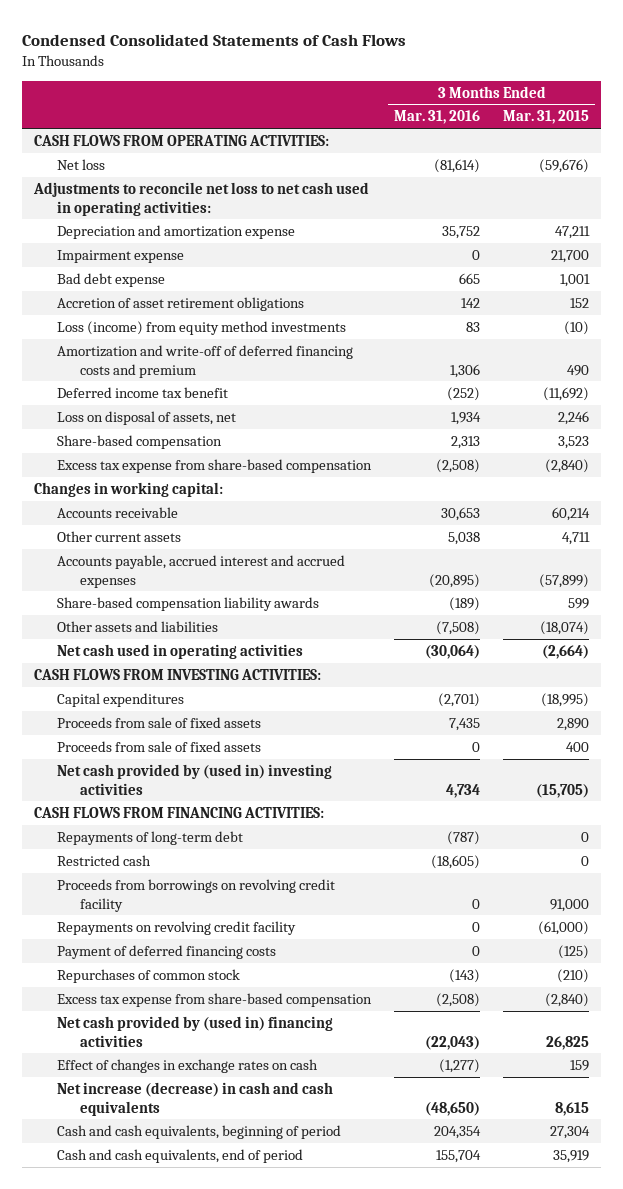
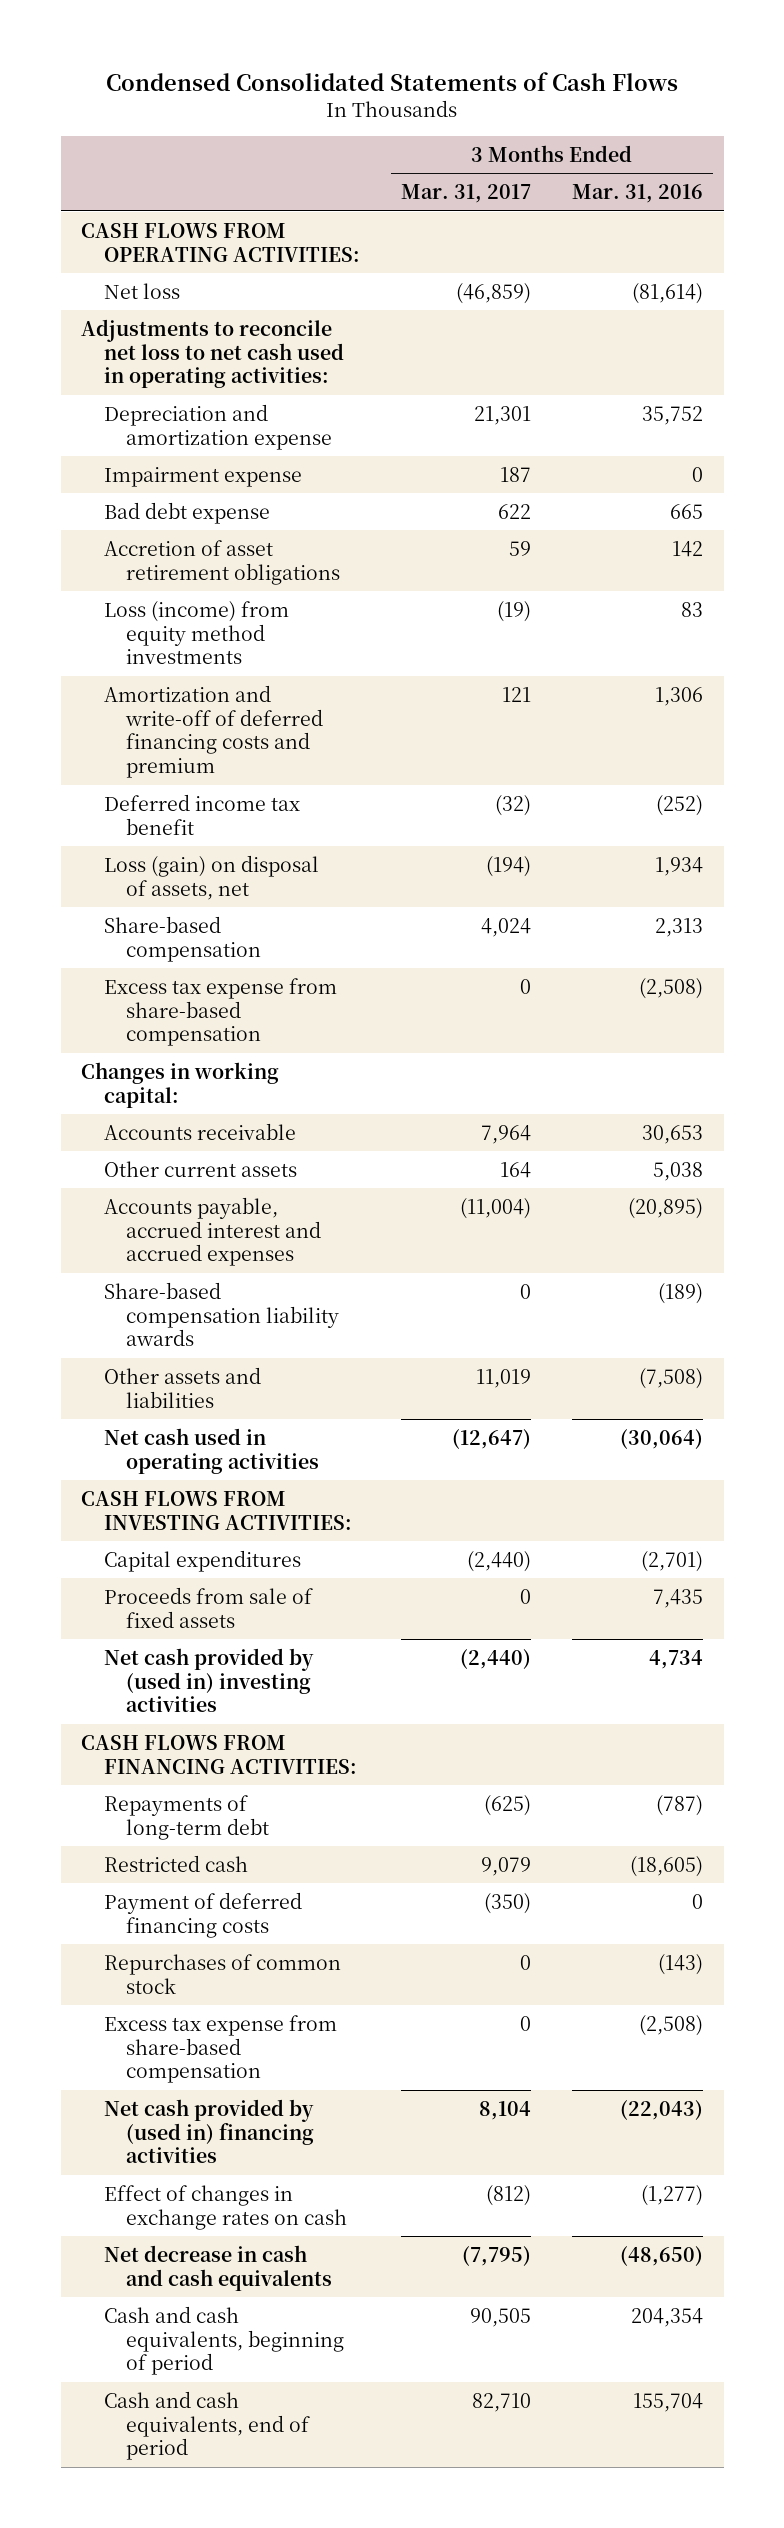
[503,110,590,125] Mar. 31, 2015 -> none
none -> [400,184,531,204] Mar. 31, 2017
[56,410,236,425] Loss on disposal of assets, net -> [103,854,319,900] Loss (gain) on disposal of assets, net
[56,740,261,752] Proceeds from sale of fixed assets -> none
[56,878,335,912] Proceeds from borrowings on revolving credit facility -> none
[56,920,296,935] Repayments on revolving credit facility -> none
[56,1081,333,1116] Net increase (decrease) in cash and cash equivalents -> [103,2244,333,2291] Net decrease in cash and cash equivalents

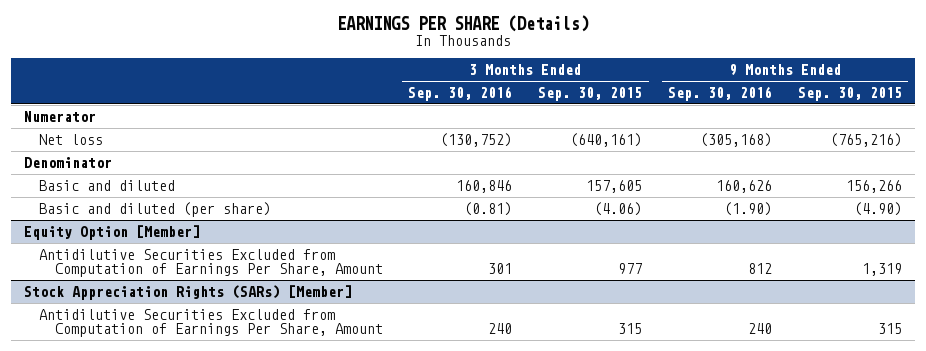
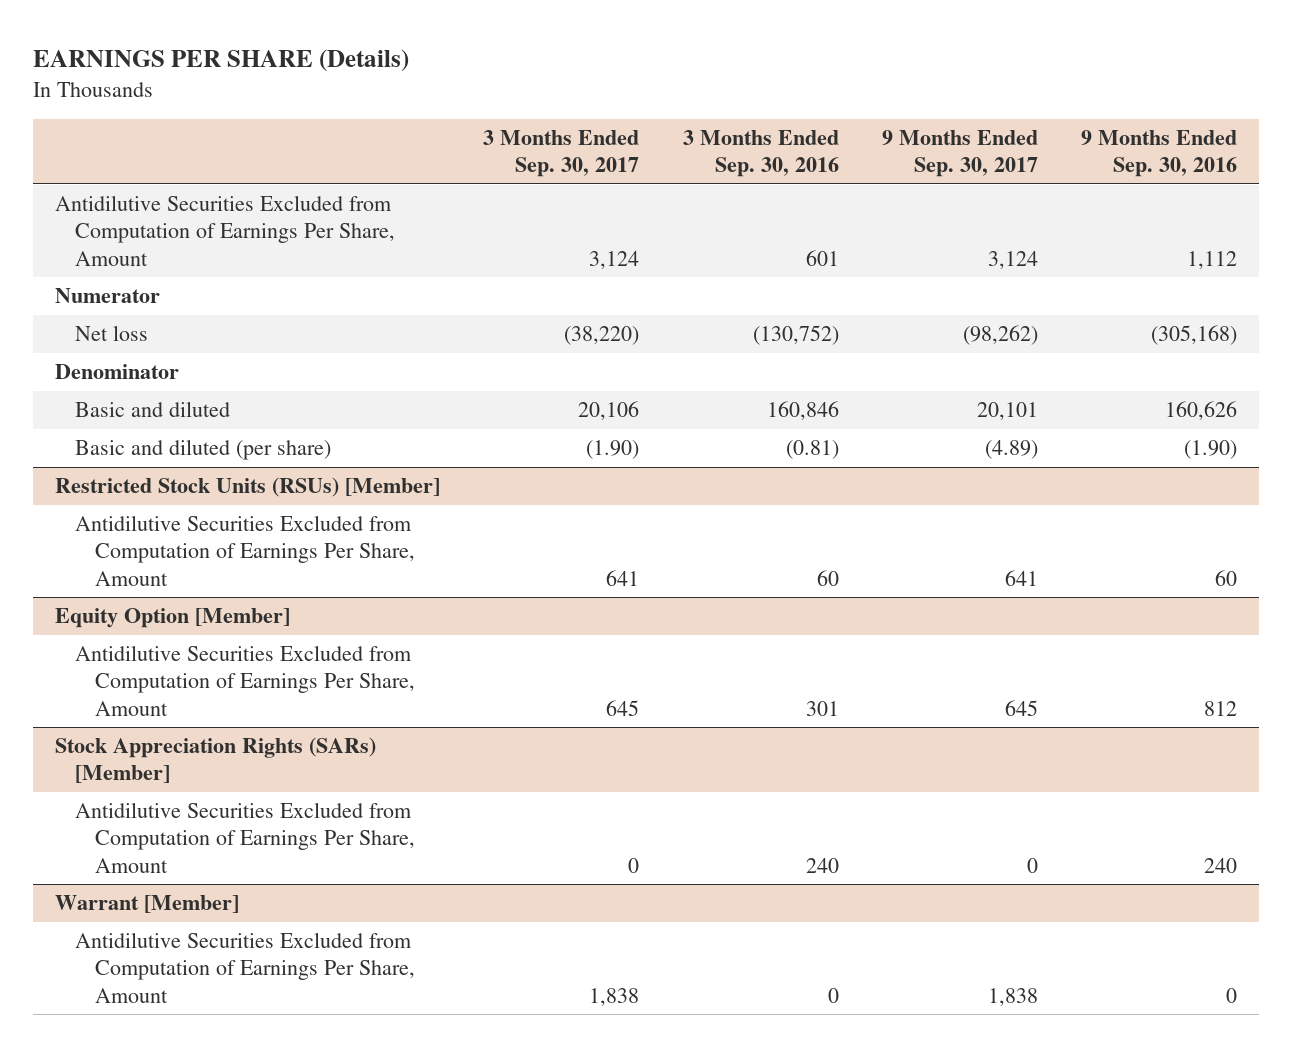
[538,87,643,102] Sep. 30, 2015 -> none
[798,87,903,102] Sep. 30, 2015 -> none
none -> [483,129,640,178] 3 Months Ended Sep. 30, 2017
none -> [882,129,1039,178] 9 Months Ended Sep. 30, 2017
none -> [55,194,395,266] Antidilutive Securities Excluded from Computation of Earnings Per Share, Amount
none -> [55,476,441,497] Restricted Stock Units (RSUs) [Member]
none -> [74,514,415,586] Antidilutive Securities Excluded from Computation of Earnings Per Share, Amount
none -> [55,894,240,913] Warrant [Member]
none -> [74,931,415,1003] Antidilutive Securities Excluded from Computation of Earnings Per Share, Amount

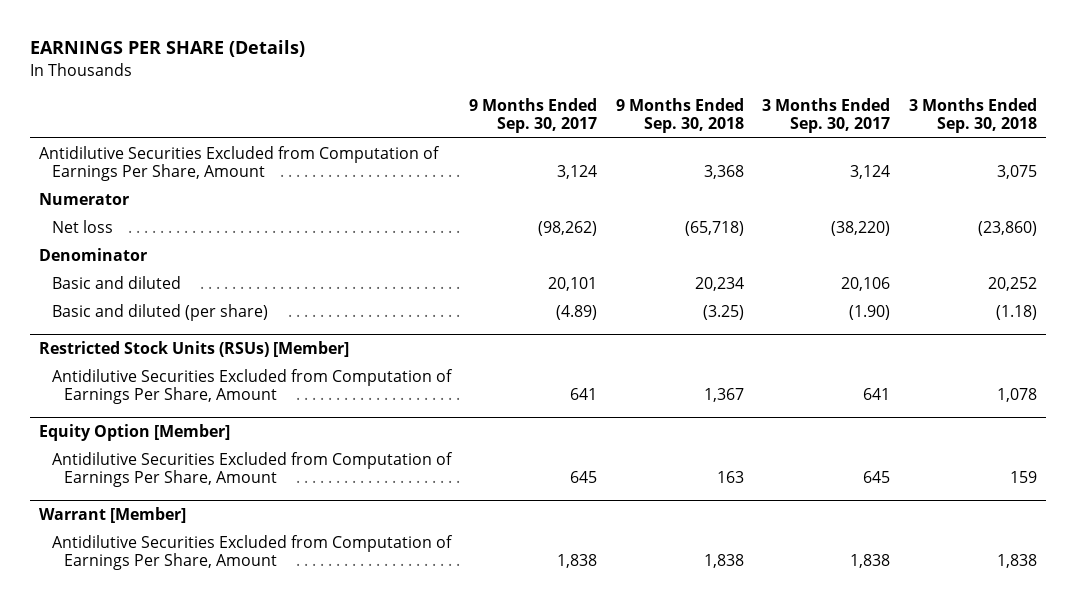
[682,129,839,178] 3 Months Ended Sep. 30, 2016 -> none
[1081,129,1238,178] 9 Months Ended Sep. 30, 2016 -> none
none -> [615,97,744,134] 9 Months Ended Sep. 30, 2018
none -> [908,97,1037,134] 3 Months Ended Sep. 30, 2018
[55,736,377,784] Stock Appreciation Rights (SARs) [Member] -> none
[74,801,415,873] Antidilutive Securities Excluded from Computation of Earnings Per Share, Amount -> none

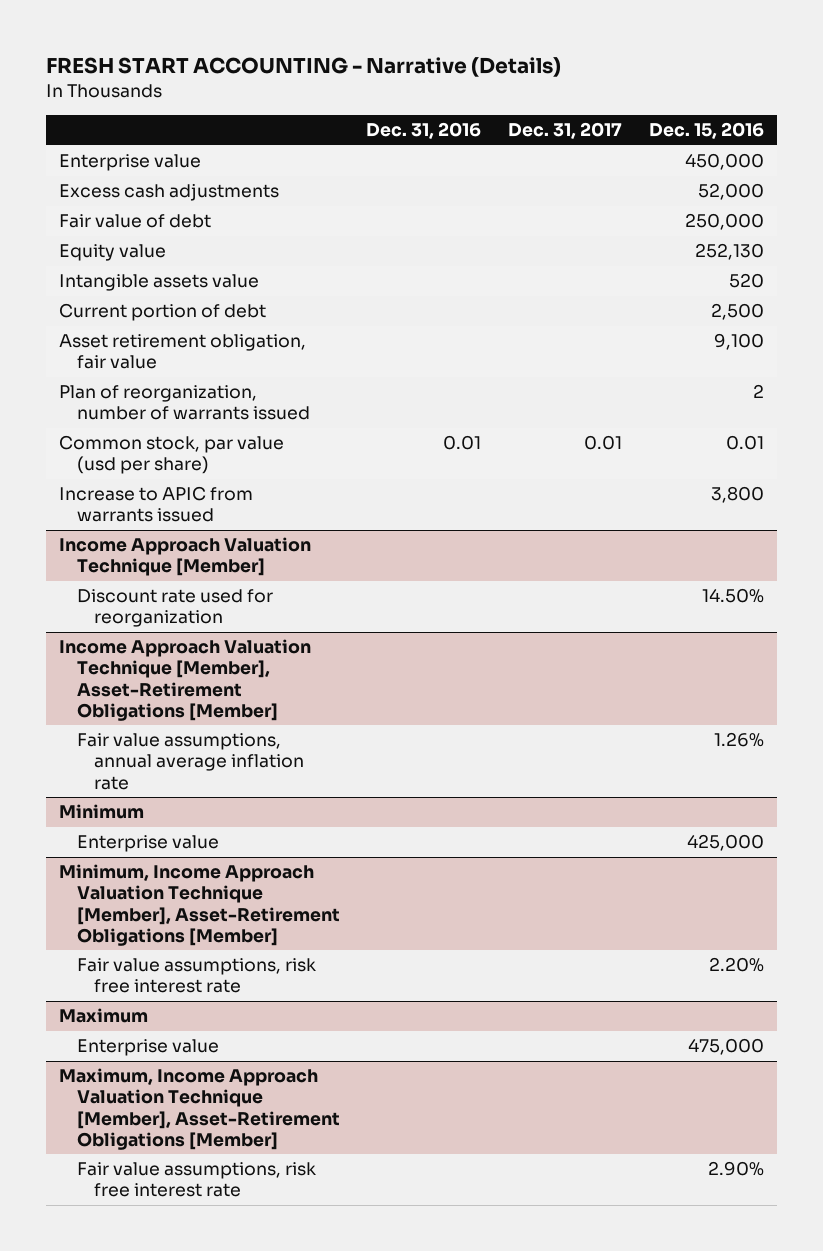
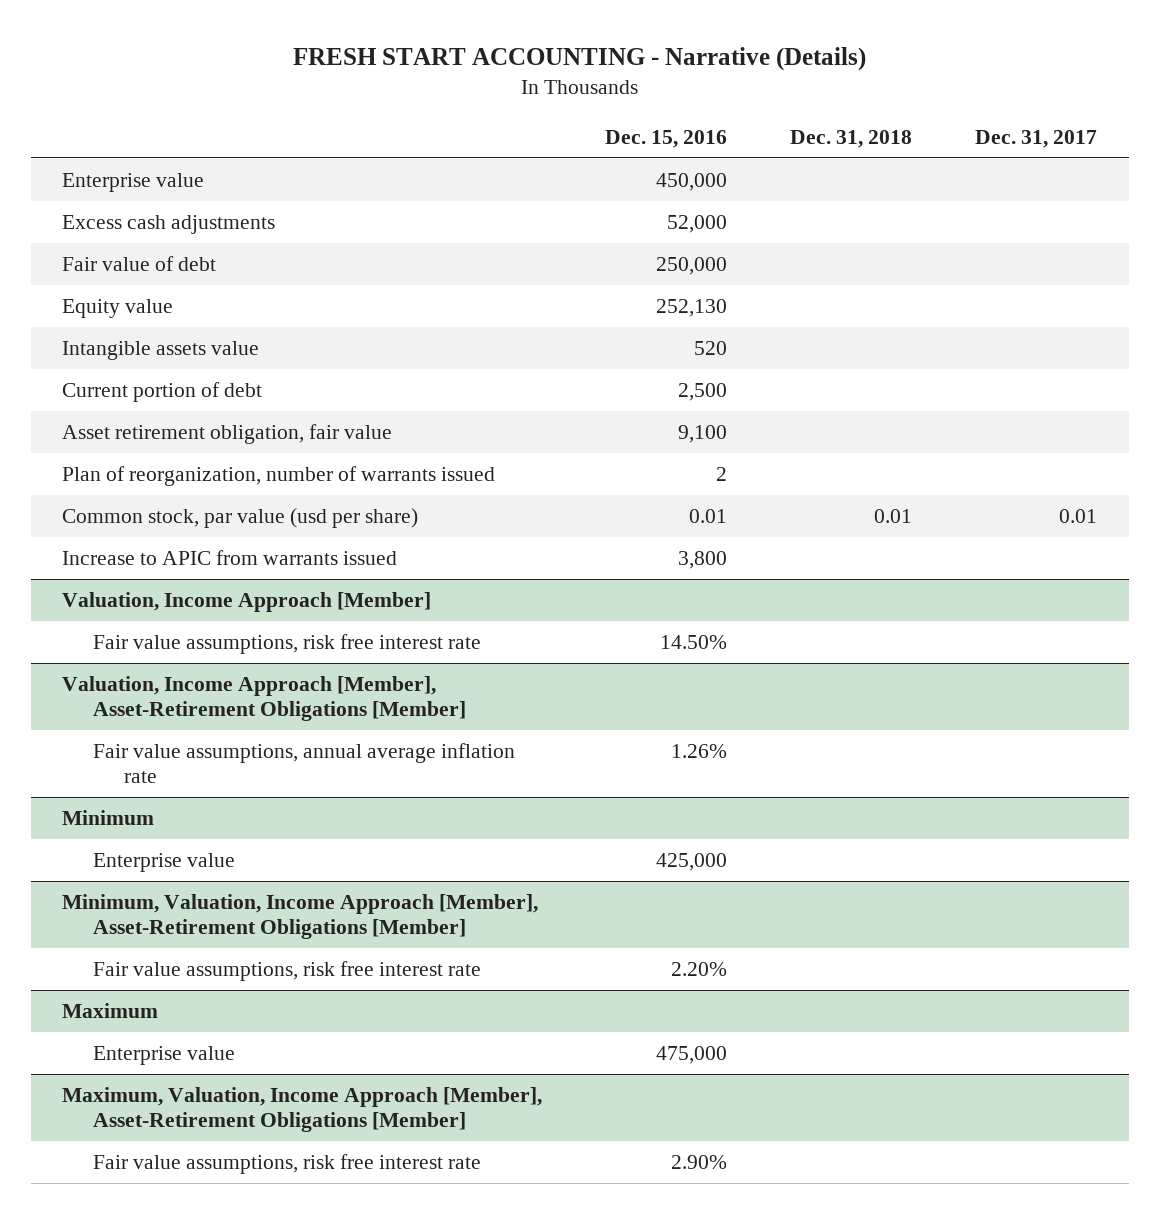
[366,122,482,140] Dec. 31, 2016 -> none
none -> [790,129,913,148] Dec. 31, 2018
[59,537,312,577] Income Approach Valuation Technique [Member] -> [62,592,432,613] Valuation, Income Approach [Member]
[76,589,273,628] Discount rate used for reorganization -> [93,634,482,655] Fair value assumptions, risk free interest rate
[59,639,312,721] Income Approach Valuation Technique [Member], Asset-Retirement Obligations [Member] -> [62,676,467,722] Valuation, Income Approach [Member], Asset-Retirement Obligations [Member]
[59,864,340,946] Minimum, Income Approach Valuation Technique [Member], Asset-Retirement Obligations [Member] -> [62,894,539,940] Minimum, Valuation, Income Approach [Member], Asset-Retirement Obligations [Member]
[59,1068,340,1150] Maximum, Income Approach Valuation Technique [Member], Asset-Retirement Obligations [Member] -> [62,1087,543,1133] Maximum, Valuation, Income Approach [Member], Asset-Retirement Obligations [Member]

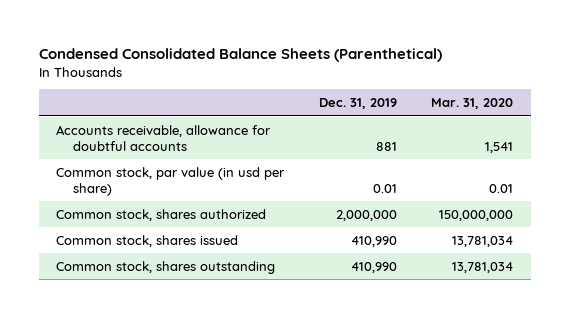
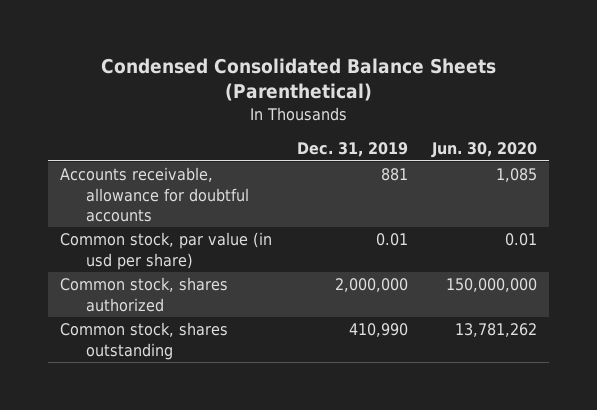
[431,98,514,110] Mar. 31, 2020 -> none
none -> [431,142,538,159] Jun. 30, 2020
[56,234,239,247] Common stock, shares issued -> none

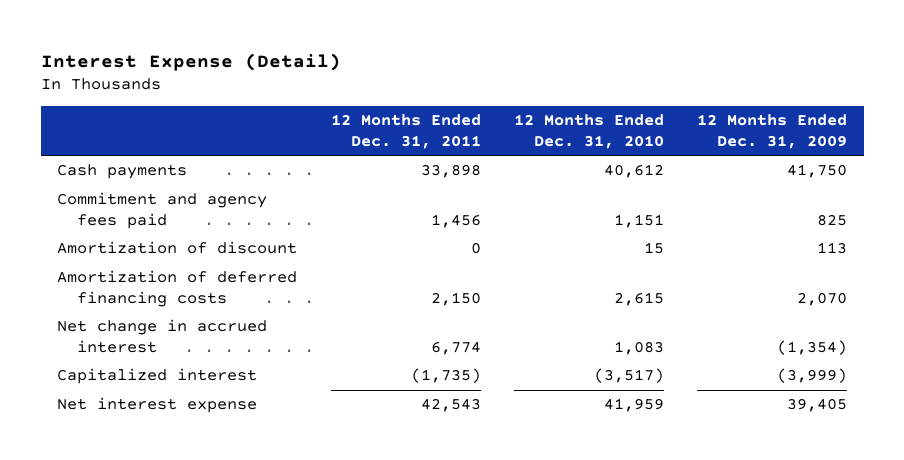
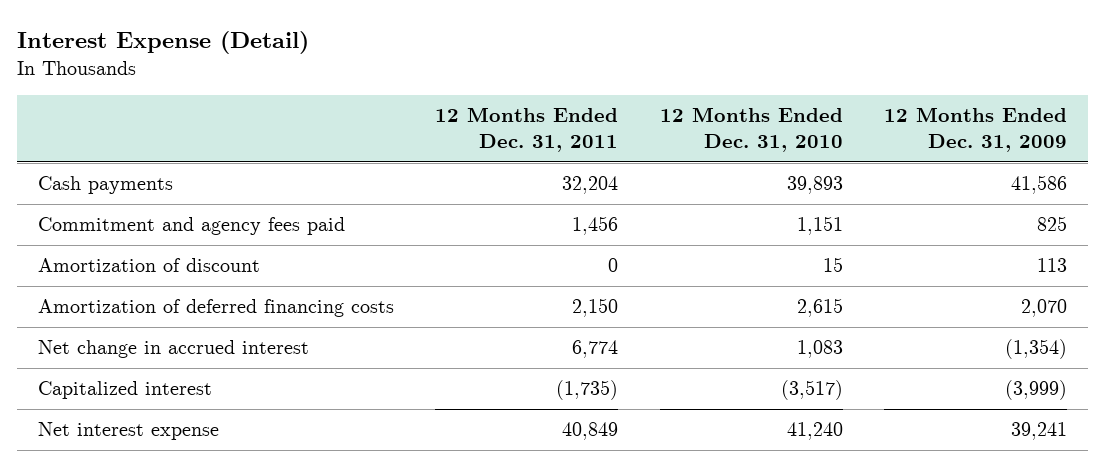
[420,164,481,179] 33,898 -> [562,176,619,195] 32,204
[603,164,664,179] 40,612 -> [786,176,843,195] 39,893
[787,164,848,179] 41,750 -> [1011,175,1068,195] 41,586
[420,398,481,413] 42,543 -> [562,422,619,441] 40,849
[603,398,664,413] 41,959 -> [786,422,843,441] 41,240
[787,398,848,413] 39,405 -> [1011,422,1068,441] 39,241

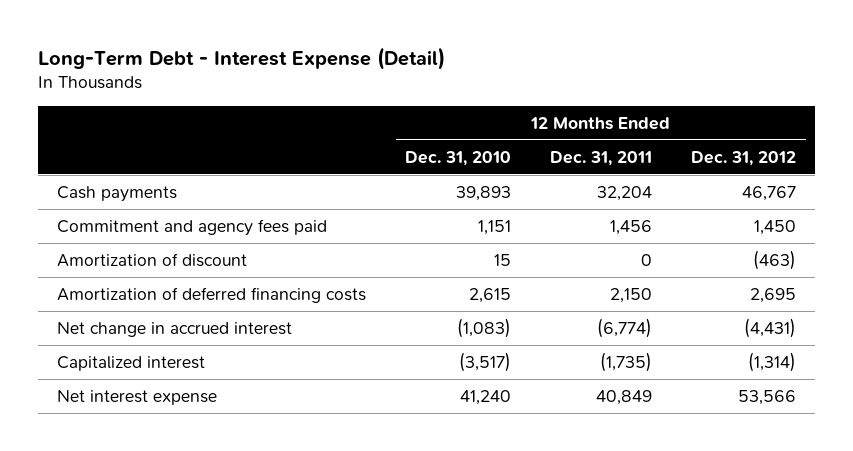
[16,30,309,54] Interest Expense (Detail) -> [38,46,446,70] Long-Term Debt - Interest Expense (Detail)
[884,107,1068,153] 12 Months Ended Dec. 31, 2009 -> none
none -> [690,150,796,166] Dec. 31, 2012
[572,340,619,359] 6,774 -> [597,317,653,338] (6,774)
[796,340,843,359] 1,083 -> [457,317,512,338] (1,083)

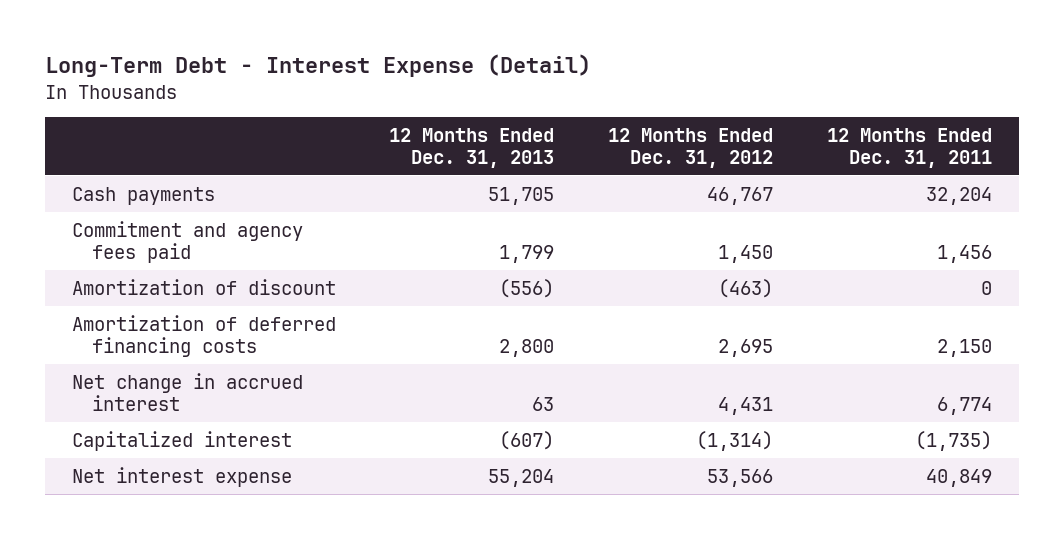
[405,150,512,166] Dec. 31, 2010 -> none
none -> [389,127,555,168] 12 Months Ended Dec. 31, 2013
[597,317,653,338] (6,774) -> [936,396,992,415] 6,774
[743,317,796,338] (4,431) -> [718,396,774,415] 4,431

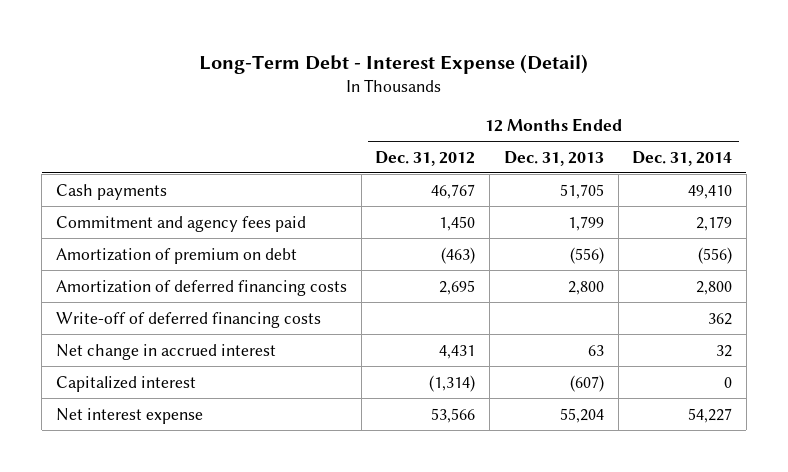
[826,127,992,168] 12 Months Ended Dec. 31, 2011 -> none
none -> [632,150,733,166] Dec. 31, 2014
[71,278,336,295] Amortization of discount -> [55,247,297,264] Amortization of premium on debt
none -> [55,311,321,328] Write-off of deferred financing costs

